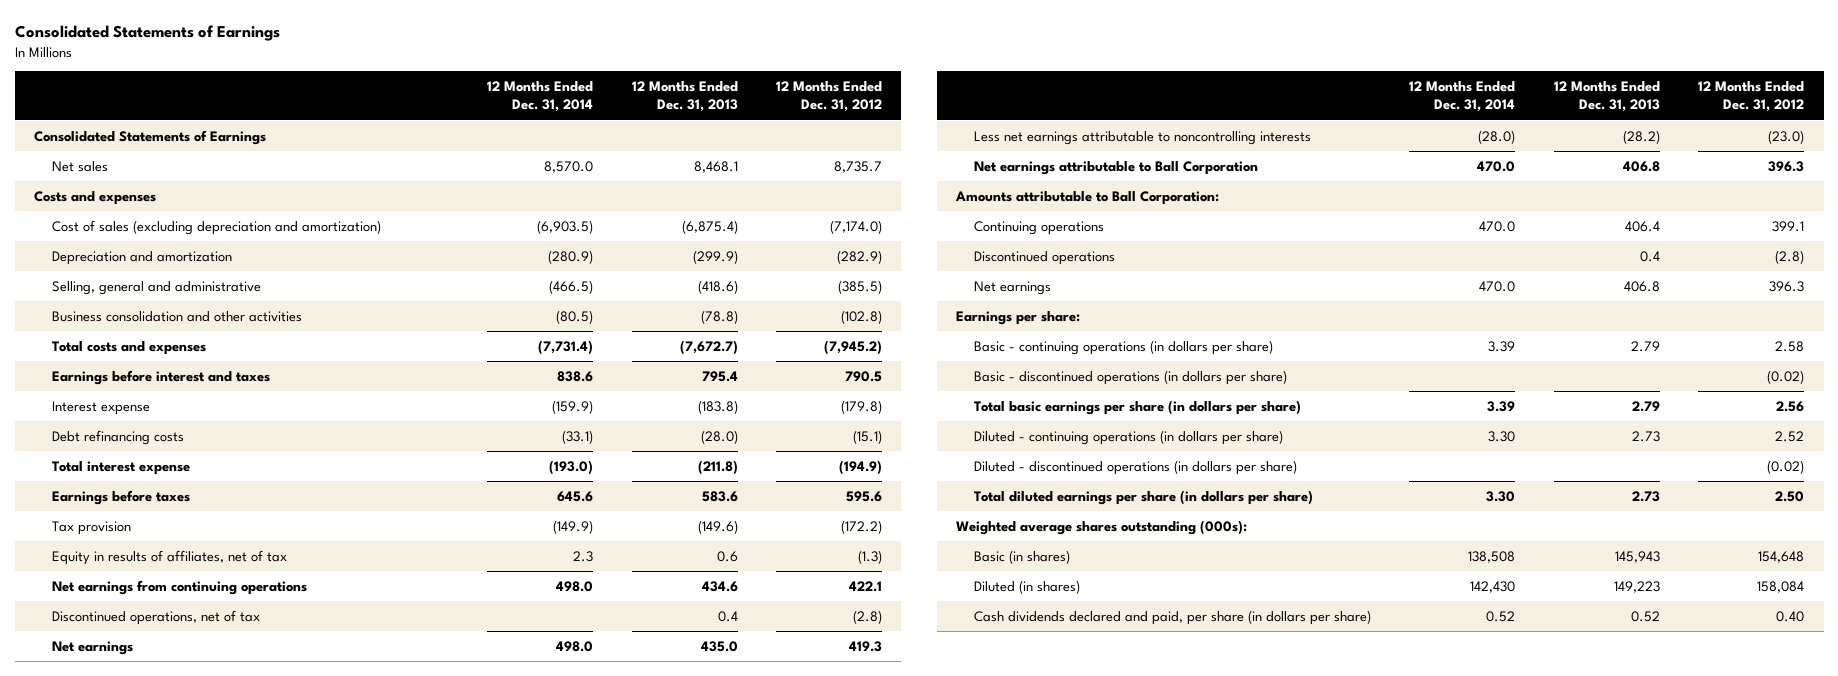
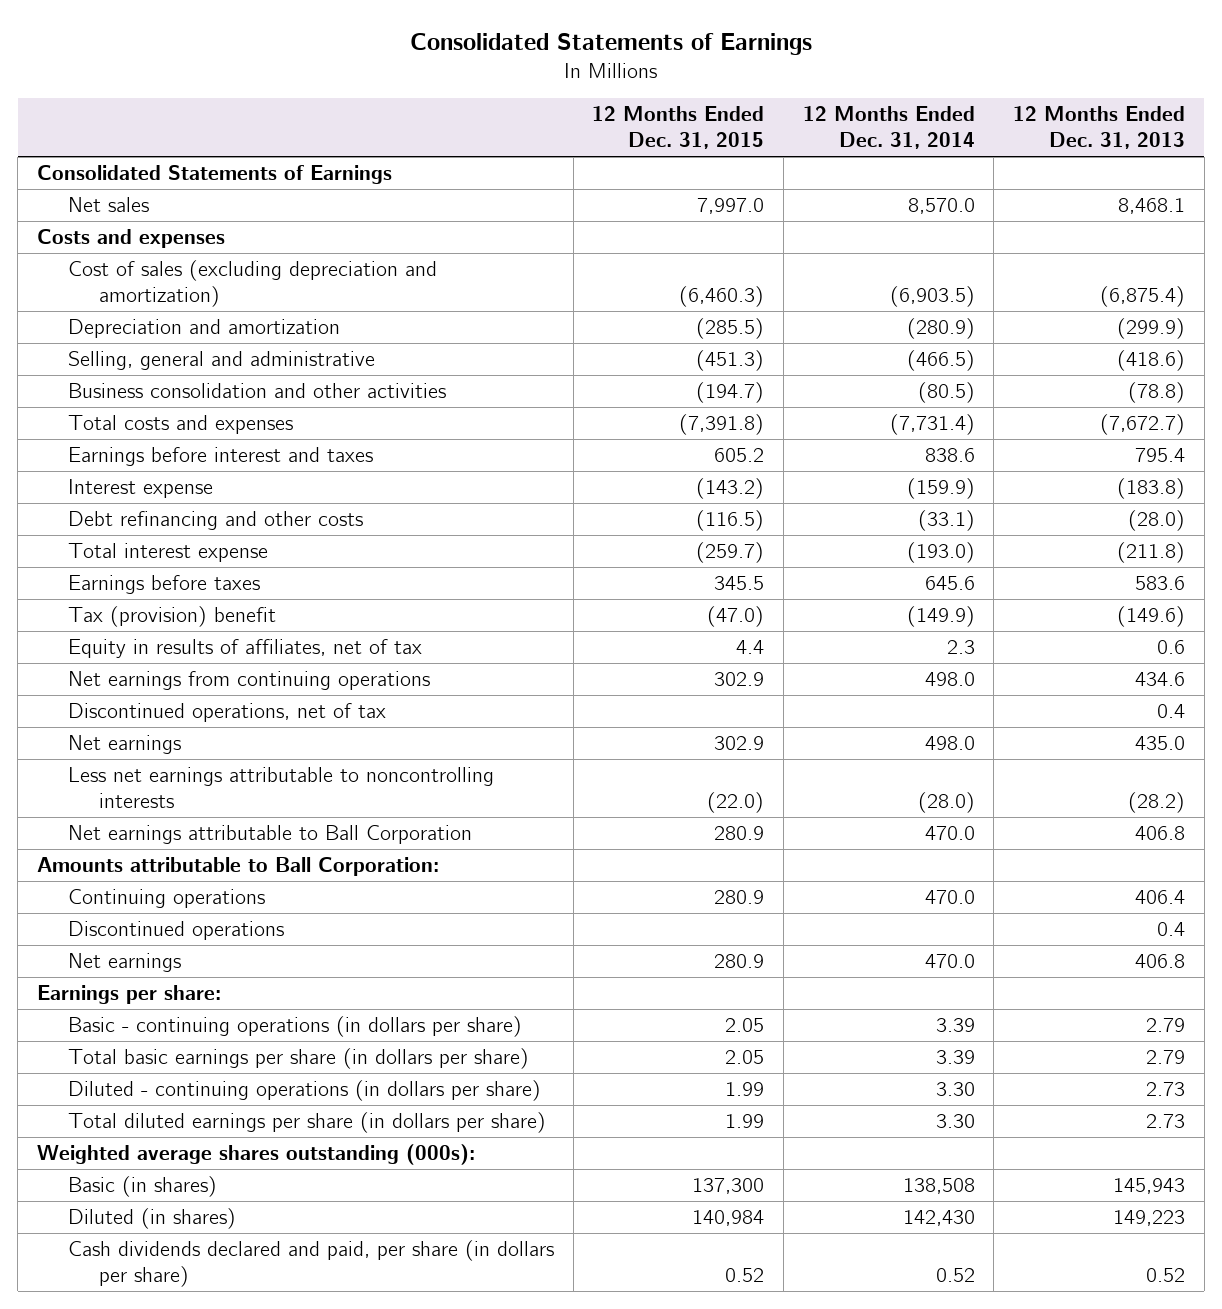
[775,80,882,113] 12 Months Ended Dec. 31, 2012 -> none
none -> [592,106,765,150] 12 Months Ended Dec. 31, 2015
[51,429,184,445] Debt refinancing costs -> [67,510,363,530] Debt refinancing and other costs
[51,520,131,535] Tax provision -> [67,605,276,627] Tax (provision) benefit
[974,369,1288,385] Basic - discontinued operations (in dollars per share) -> none
[974,459,1298,475] Diluted - discontinued operations (in dollars per share) -> none

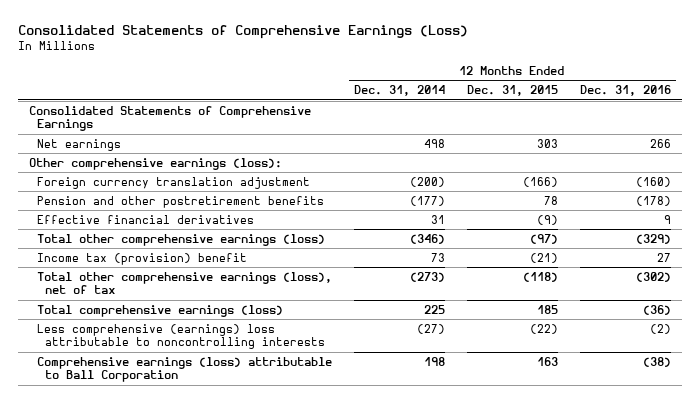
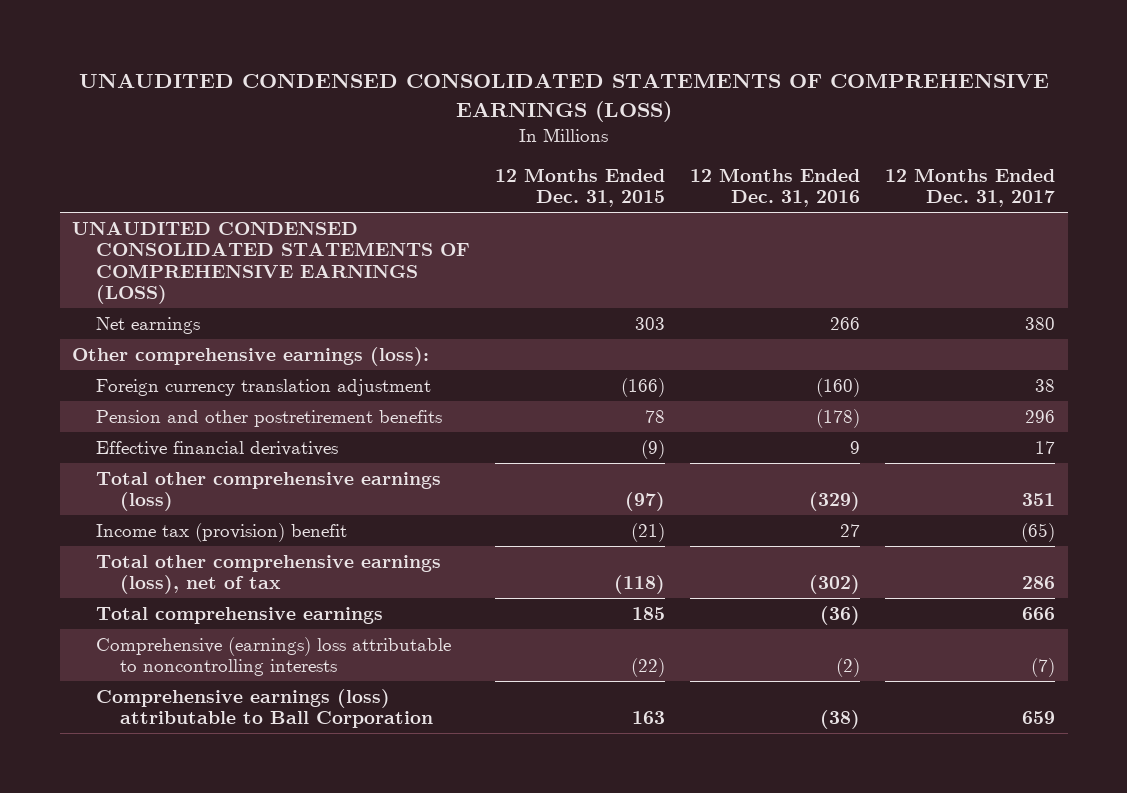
[18,25,469,40] Consolidated Statements of Comprehensive Earnings (Loss) -> [78,73,1049,122] UNAUDITED CONDENSED CONSOLIDATED STATEMENTS OF COMPREHENSIVE EARNINGS (LOSS)
[354,85,446,97] Dec. 31, 2014 -> none
none -> [885,167,1056,208] 12 Months Ended Dec. 31, 2017
[29,105,312,132] Consolidated Statements of Comprehensive Earnings -> [72,221,471,305] UNAUDITED CONDENSED CONSOLIDATED STATEMENTS OF COMPREHENSIVE EARNINGS (LOSS)
[37,304,284,317] Total comprehensive earnings (loss) -> [96,606,384,624] Total comprehensive earnings
[37,323,326,350] Less comprehensive (earnings) loss attributable to noncontrolling interests -> [96,636,452,677] Comprehensive (earnings) loss attributable to noncontrolling interests

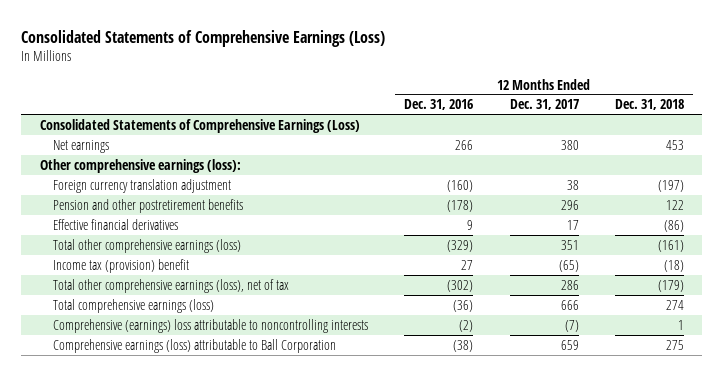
[78,73,1049,122] UNAUDITED CONDENSED CONSOLIDATED STATEMENTS OF COMPREHENSIVE EARNINGS (LOSS) -> [21,29,386,47] Consolidated Statements of Comprehensive Earnings (Loss)
[495,167,666,208] 12 Months Ended Dec. 31, 2015 -> none
none -> [615,99,685,111] Dec. 31, 2018
[72,221,471,305] UNAUDITED CONDENSED CONSOLIDATED STATEMENTS OF COMPREHENSIVE EARNINGS (LOSS) -> [39,118,360,133] Consolidated Statements of Comprehensive Earnings (Loss)
[96,606,384,624] Total comprehensive earnings -> [52,298,214,313] Total comprehensive earnings (loss)

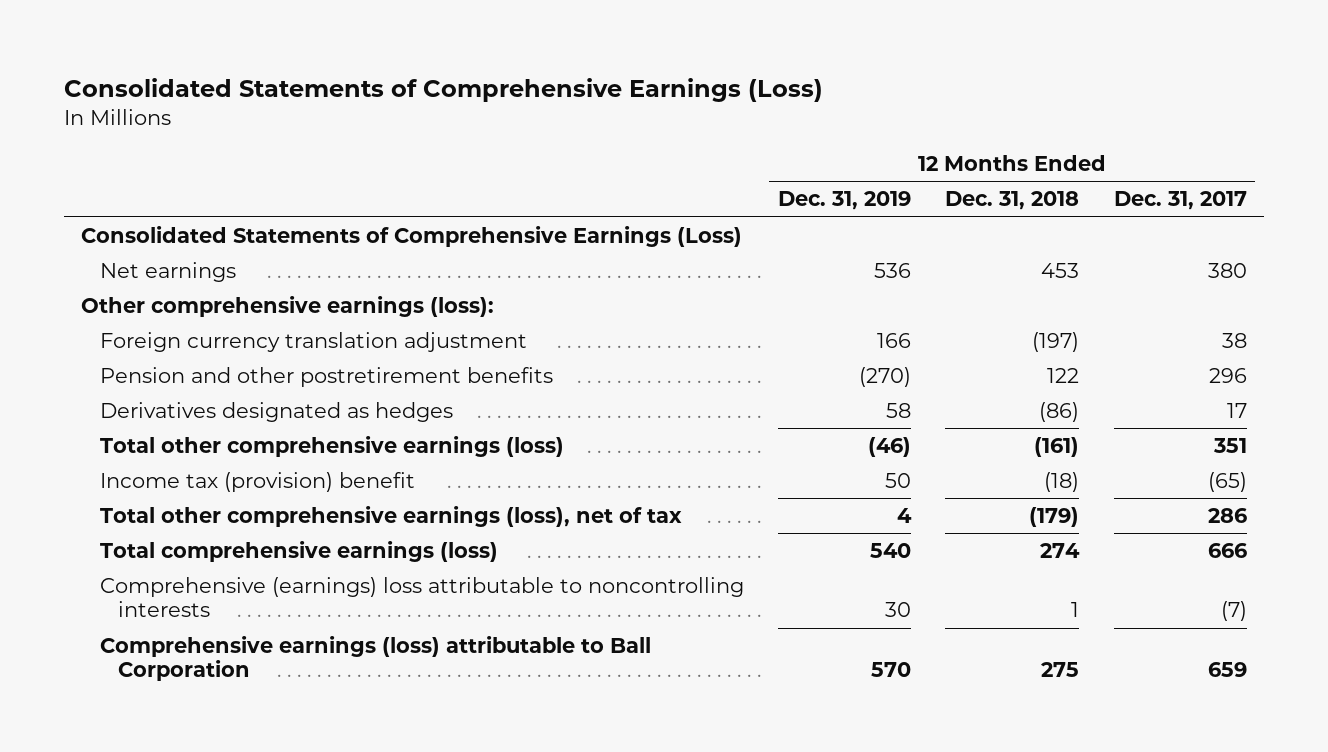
[404,99,474,111] Dec. 31, 2016 -> none
none -> [777,191,911,211] Dec. 31, 2019
[52,218,178,230] Effective financial derivatives -> [99,402,453,423] Derivatives designated as hedges

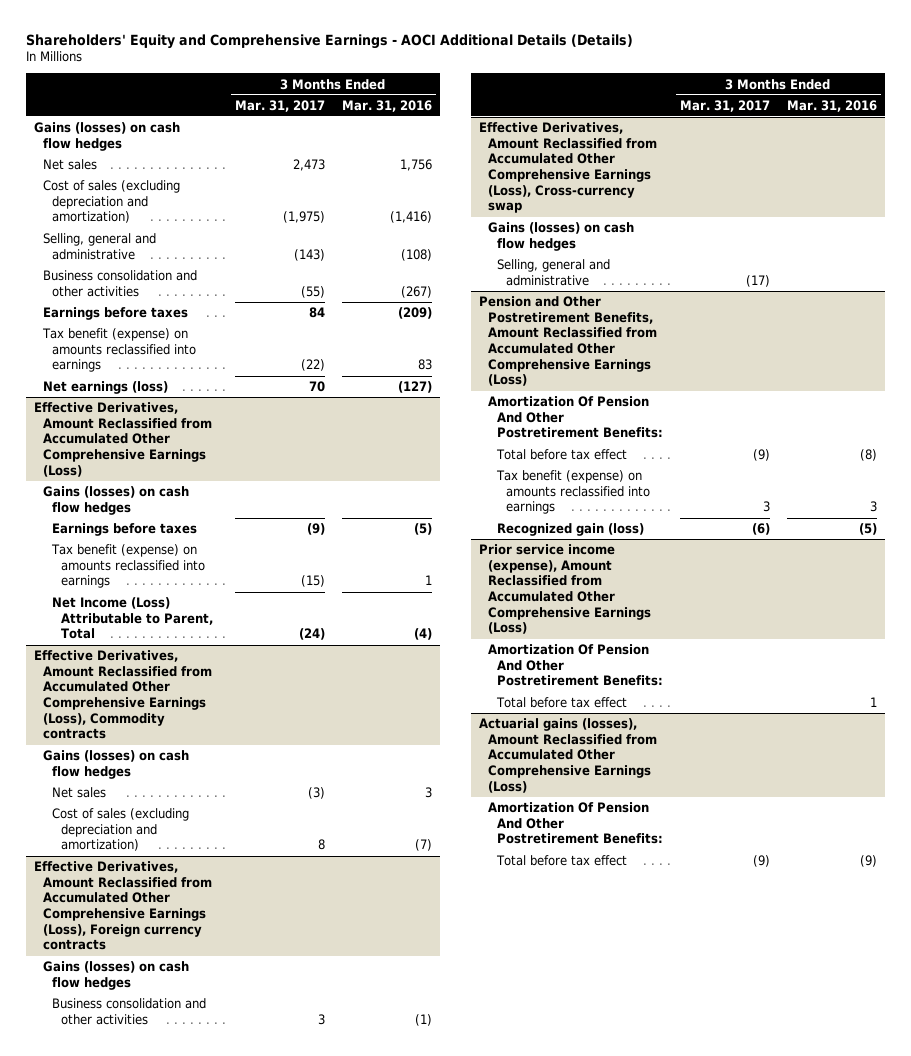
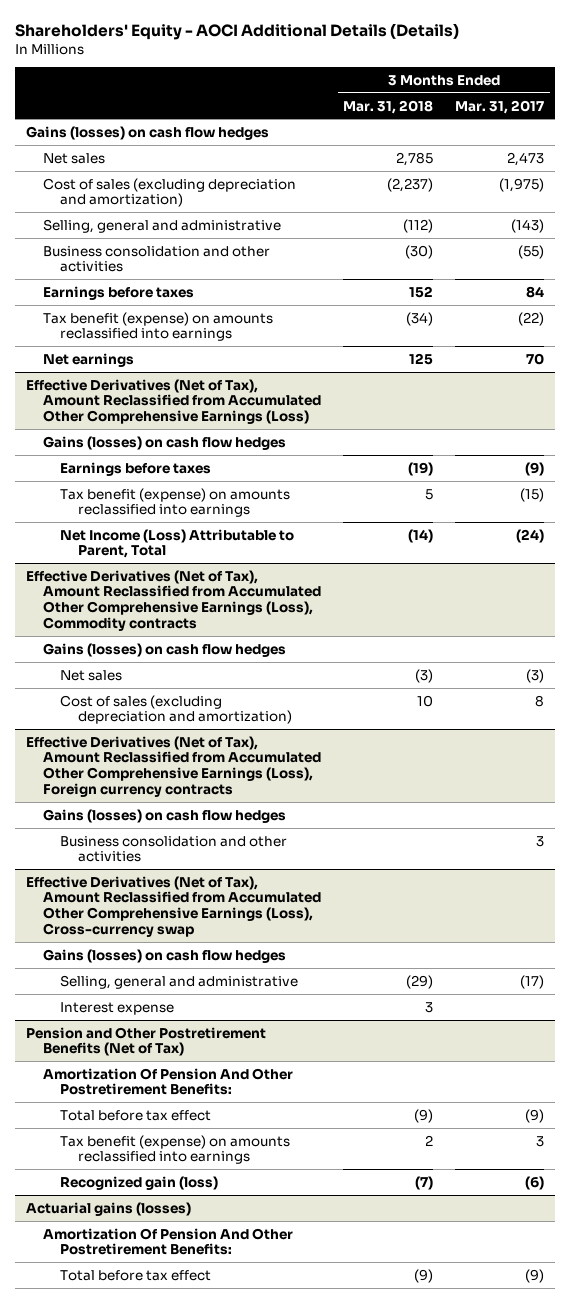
[25,33,633,49] Shareholders' Equity and Comprehensive Earnings - AOCI Additional Details (Details) -> [15,22,460,40] Shareholders' Equity - AOCI Additional Details (Details)
[341,99,432,112] Mar. 31, 2016 -> none
none -> [343,99,434,114] Mar. 31, 2018
[42,381,168,395] Net earnings (loss) -> [43,352,135,367] Net earnings
[34,402,212,477] Effective Derivatives, Amount Reclassified from Accumulated Other Comprehensive Earnings (Loss) -> [26,378,322,425] Effective Derivatives (Net of Tax), Amount Reclassified from Accumulated Other Comprehensive Earnings (Loss)
[34,650,212,740] Effective Derivatives, Amount Reclassified from Accumulated Other Comprehensive Earnings (Loss), Commodity contracts -> [26,569,322,632] Effective Derivatives (Net of Tax), Amount Reclassified from Accumulated Other Comprehensive Earnings (Loss), Commodity contracts
[34,861,212,951] Effective Derivatives, Amount Reclassified from Accumulated Other Comprehensive Earnings (Loss), Foreign currency contracts -> [26,735,322,798] Effective Derivatives (Net of Tax), Amount Reclassified from Accumulated Other Comprehensive Earnings (Loss), Foreign currency contracts
[479,122,658,214] Effective Derivatives, Amount Reclassified from Accumulated Other Comprehensive Earnings (Loss), Cross-currency swap -> [26,875,322,938] Effective Derivatives (Net of Tax), Amount Reclassified from Accumulated Other Comprehensive Earnings (Loss), Cross-currency swap
[479,296,658,387] Pension and Other Postretirement Benefits, Amount Reclassified from Accumulated Other Comprehensive Earnings (Loss) -> none
none -> [60,1001,175,1015] Interest expense
none -> [26,1026,267,1057] Pension and Other Postretirement Benefits (Net of Tax)
[479,544,652,635] Prior service income (expense), Amount Reclassified from Accumulated Other Comprehensive Earnings (Loss) -> none
[488,644,664,687] Amortization Of Pension And Other Postretirement Benefits: -> none
[496,697,628,709] Total before tax effect -> none
[479,718,658,793] Actuarial gains (losses), Amount Reclassified from Accumulated Other Comprehensive Earnings (Loss) -> none
none -> [26,1201,192,1216] Actuarial gains (losses)

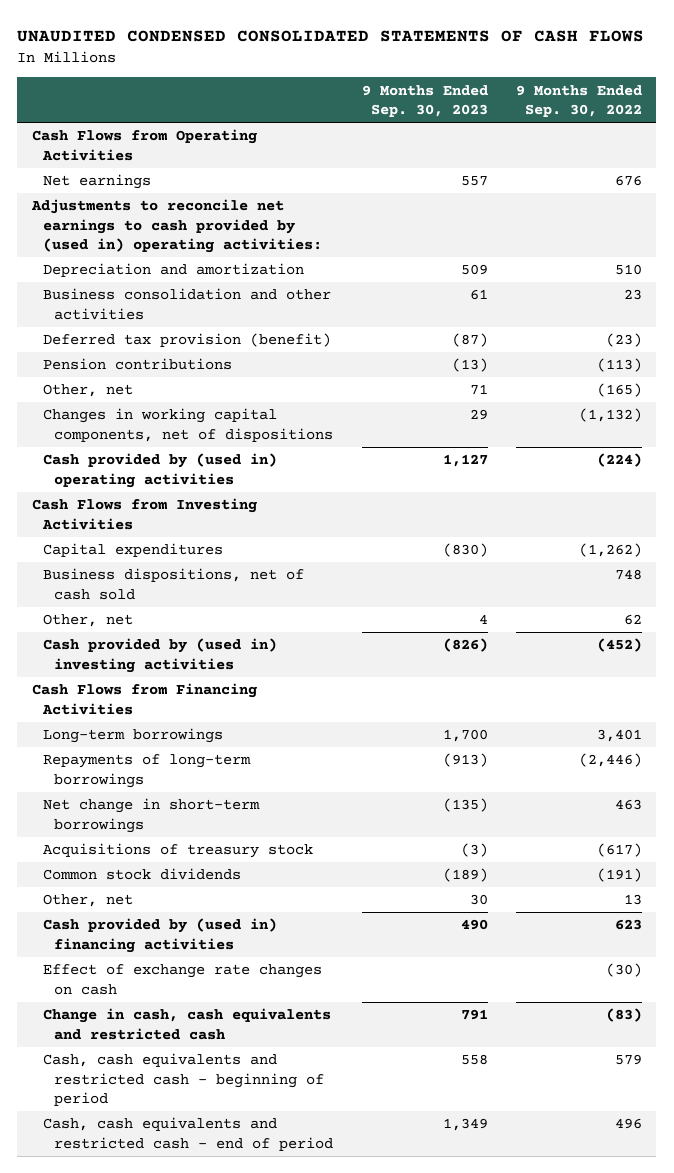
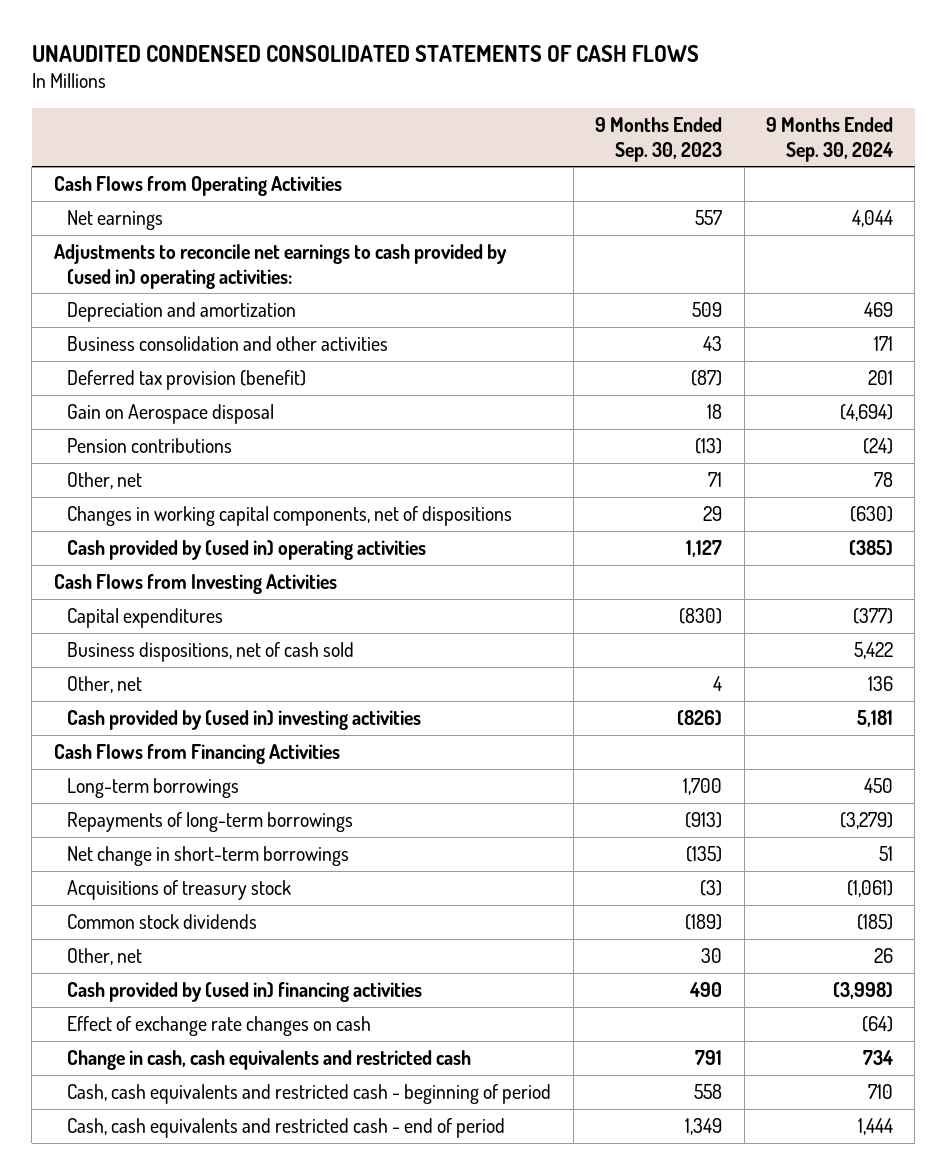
[516,84,643,117] 9 Months Ended Sep. 30, 2022 -> none
none -> [765,116,893,162] 9 Months Ended Sep. 30, 2024
[469,289,488,301] 61 -> [703,335,723,351] 43
none -> [67,403,275,424] Gain on Aerospace disposal

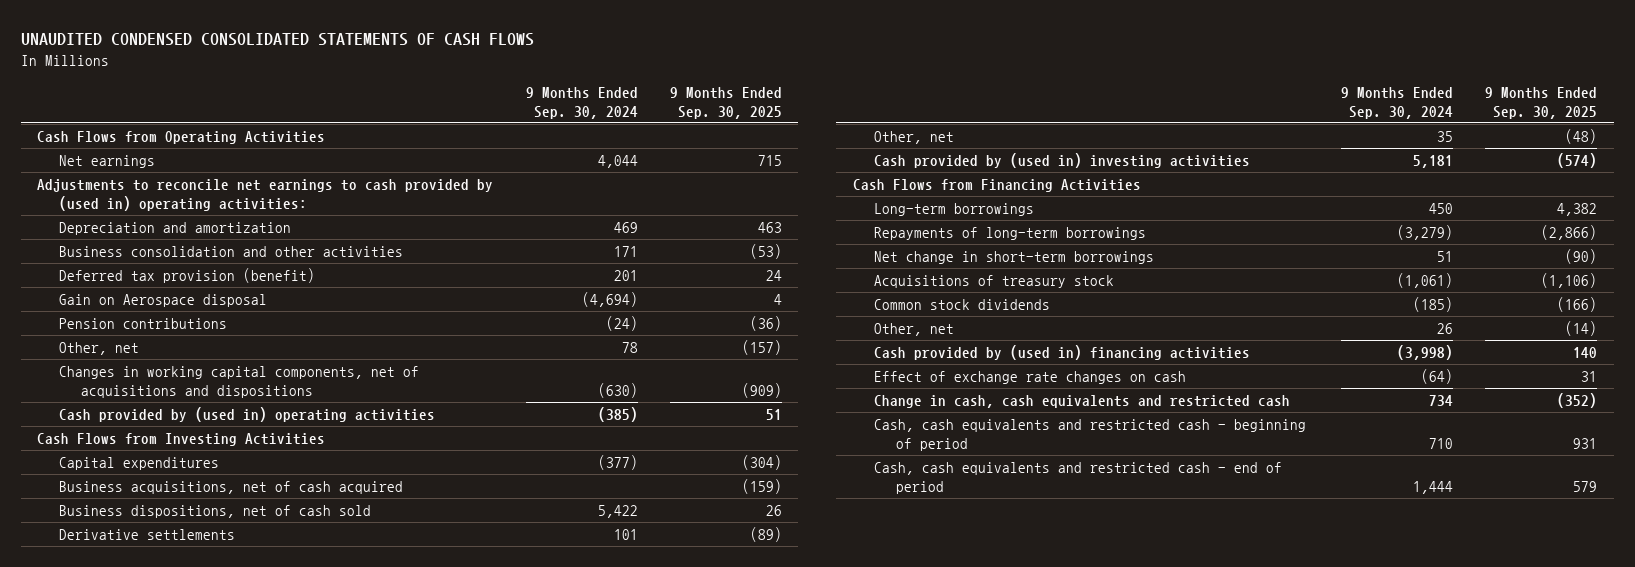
[595,116,723,162] 9 Months Ended Sep. 30, 2023 -> none
none -> [669,87,782,119] 9 Months Ended Sep. 30, 2025
[67,505,513,526] Changes in working capital components, net of dispositions -> [58,365,419,398] Changes in working capital components, net of acquisitions and dispositions
none -> [58,480,403,494] Business acquisitions, net of cash acquired
none -> [58,528,235,540] Derivative settlements
[867,675,893,691] 136 -> [1436,130,1453,142] 35

